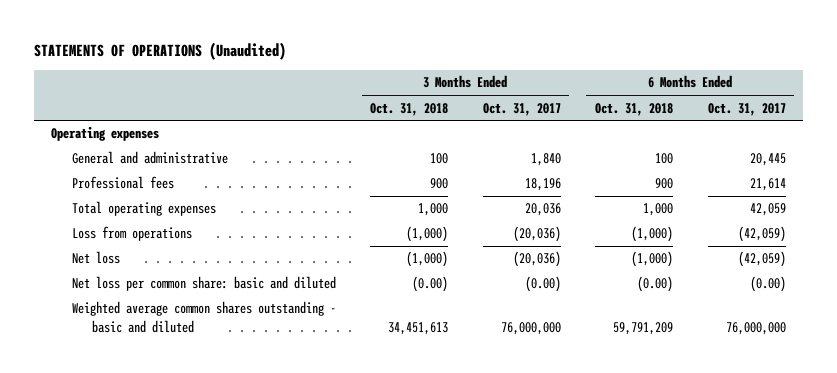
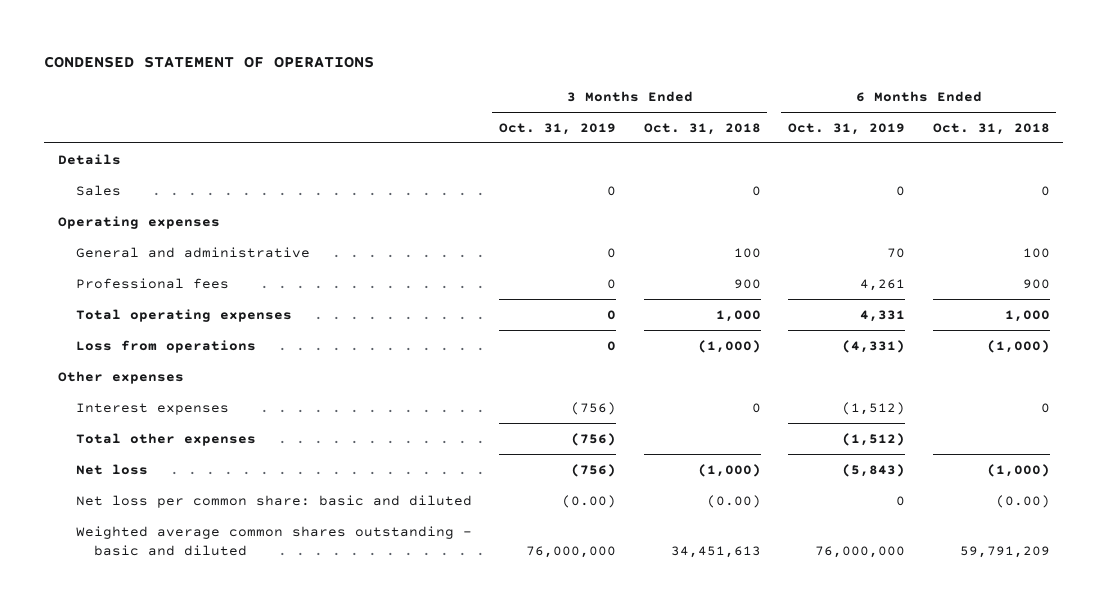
[33,41,286,60] STATEMENTS OF OPERATIONS (Unaudited) -> [44,55,375,68] CONDENSED STATEMENT OF OPERATIONS
[482,102,561,116] Oct. 31, 2017 -> none
[707,102,786,116] Oct. 31, 2017 -> none
none -> [499,122,617,135] Oct. 31, 2019
none -> [788,122,906,135] Oct. 31, 2019
none -> [57,153,121,165] Details
none -> [75,184,121,196] Sales
none -> [57,370,184,384] Other expenses
none -> [75,402,229,415] Interest expenses
none -> [75,432,256,446] Total other expenses

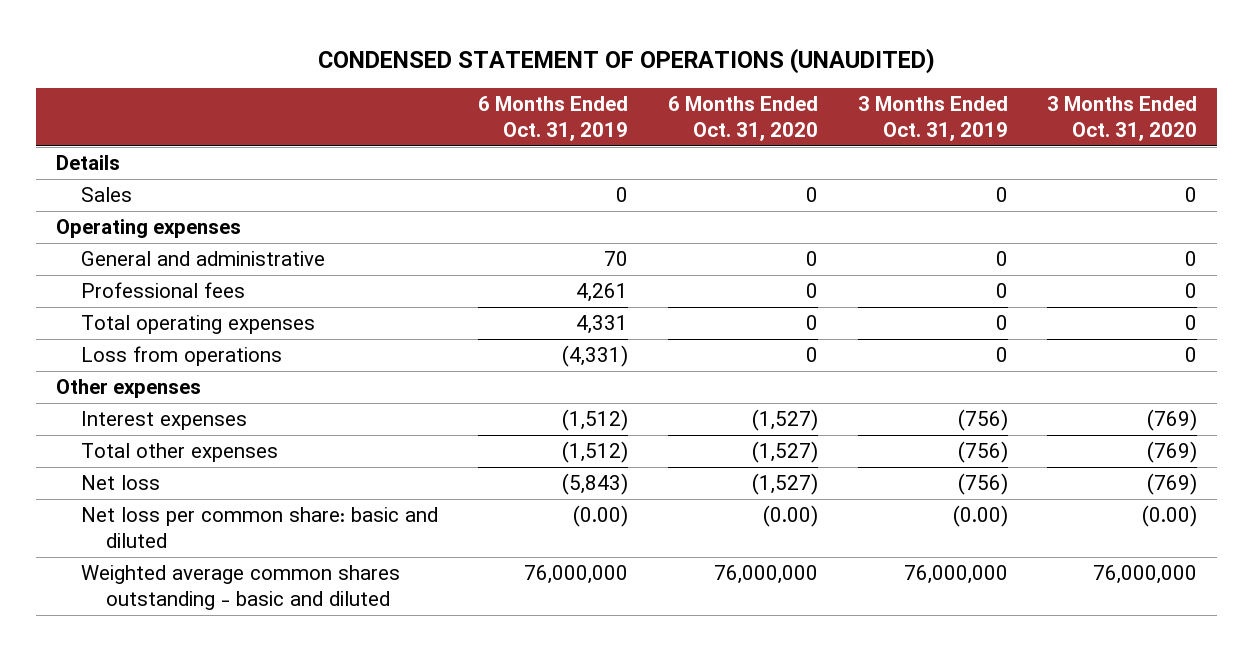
[44,55,375,68] CONDENSED STATEMENT OF OPERATIONS -> [317,47,935,74] CONDENSED STATEMENT OF OPERATIONS (UNAUDITED)
[643,122,761,135] Oct. 31, 2018 -> none
[932,122,1050,135] Oct. 31, 2018 -> none
none -> [667,96,818,142] 6 Months Ended Oct. 31, 2020
none -> [1047,96,1198,142] 3 Months Ended Oct. 31, 2020
[896,495,906,506] 0 -> [572,505,628,528] (0.00)

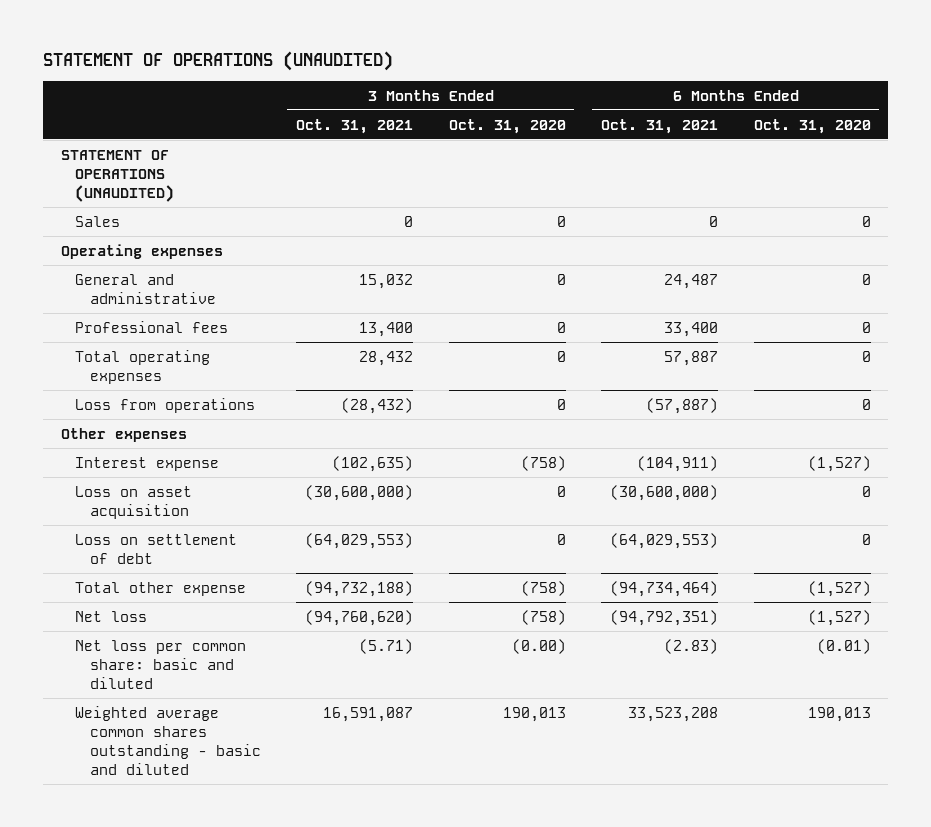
[317,47,935,74] CONDENSED STATEMENT OF OPERATIONS (UNAUDITED) -> [42,51,393,72] STATEMENT OF OPERATIONS (UNAUDITED)
[477,96,628,142] 6 Months Ended Oct. 31, 2019 -> none
[857,96,1008,142] 3 Months Ended Oct. 31, 2019 -> none
none -> [296,118,414,134] Oct. 31, 2021
none -> [601,118,719,134] Oct. 31, 2021
[56,155,121,171] Details -> none
none -> [60,149,175,202] STATEMENT OF OPERATIONS (UNAUDITED)
[81,411,248,431] Interest expenses -> [75,456,220,471] Interest expense
[1147,409,1198,432] (769) -> [520,455,566,471] (758)
none -> [75,485,193,519] Loss on asset acquisition
none -> [75,533,238,564] Loss on settlement of debt
[81,443,279,463] Total other expenses -> [75,581,247,596] Total other expense
[1147,441,1198,464] (769) -> [520,580,566,596] (758)
[1147,473,1198,496] (769) -> [520,609,566,625] (758)
[762,505,818,528] (0.00) -> [816,638,871,654] (0.01)
[713,565,818,585] 76,000,000 -> [807,706,871,722] 190,013
[1093,565,1198,585] 76,000,000 -> [502,706,566,722] 190,013

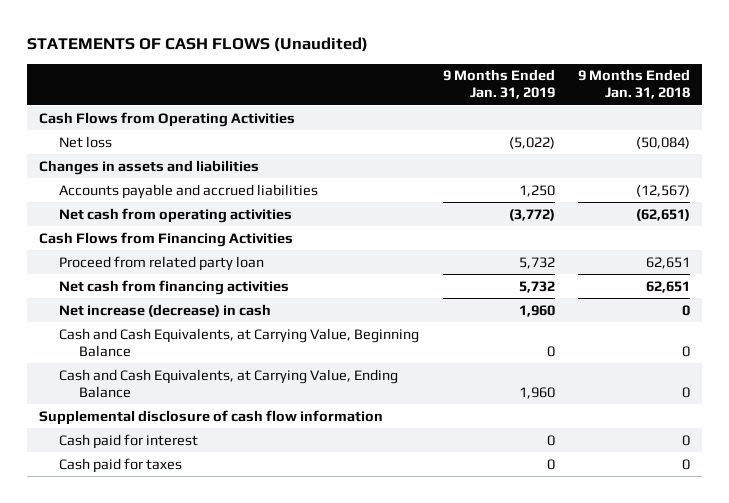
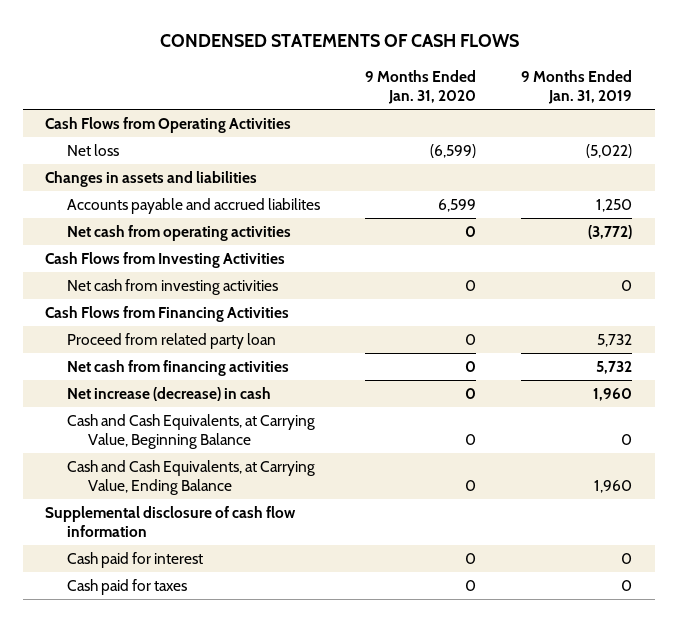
[26,37,368,53] STATEMENTS OF CASH FLOWS (Unaudited) -> [159,34,519,48] CONDENSED STATEMENTS OF CASH FLOWS
[578,69,691,100] 9 Months Ended Jan. 31, 2018 -> none
none -> [365,69,477,104] 9 Months Ended Jan. 31, 2020
[58,183,318,199] Accounts payable and accrued liabilities -> [66,198,320,215] Accounts payable and accrued liabilites
none -> [45,252,286,269] Cash Flows from Investing Activities
none -> [66,279,278,296] Net cash from investing activities

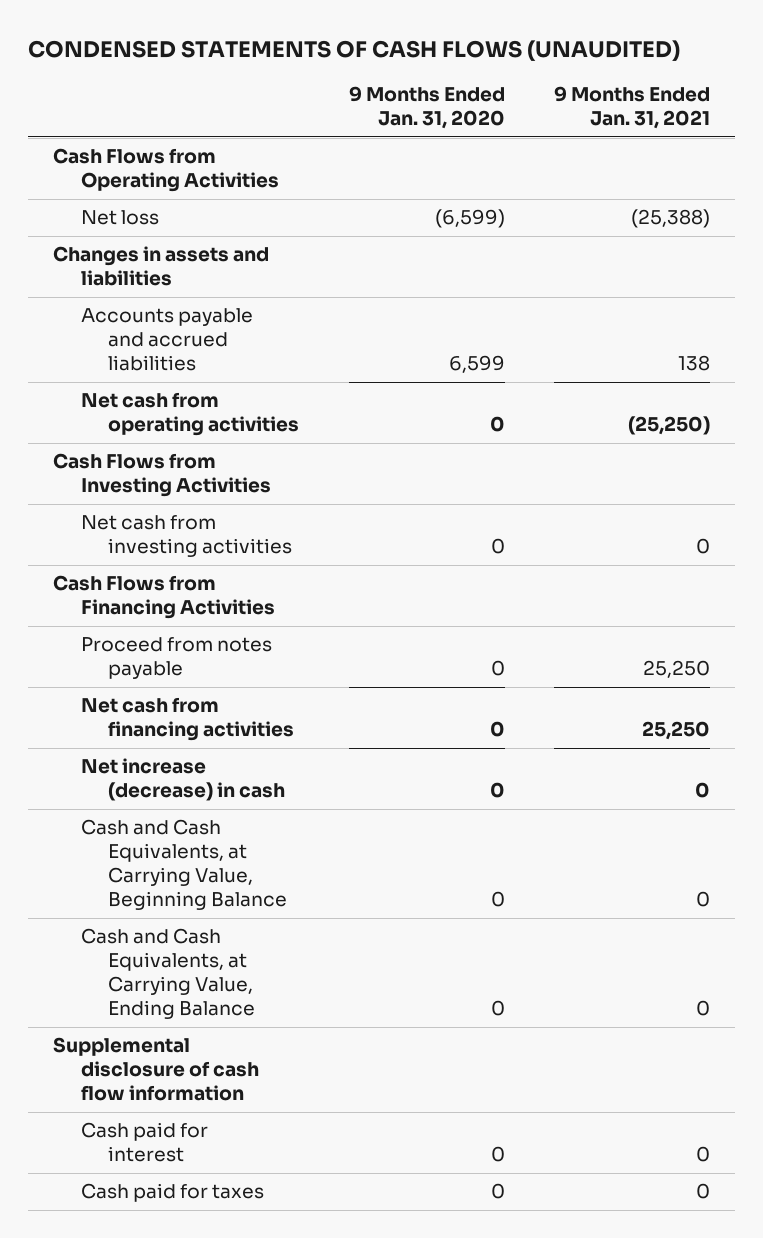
[159,34,519,48] CONDENSED STATEMENTS OF CASH FLOWS -> [28,40,681,62] CONDENSED STATEMENTS OF CASH FLOWS (UNAUDITED)
[521,69,633,104] 9 Months Ended Jan. 31, 2019 -> none
none -> [554,86,711,130] 9 Months Ended Jan. 31, 2021
[66,198,320,215] Accounts payable and accrued liabilites -> [80,308,253,372] Accounts payable and accrued liabilities
[66,333,276,350] Proceed from related party loan -> [80,637,272,680] Proceed from notes payable

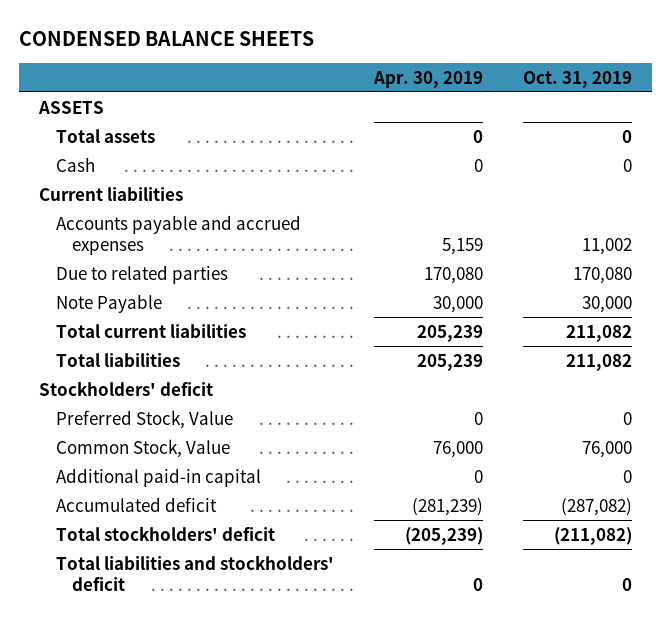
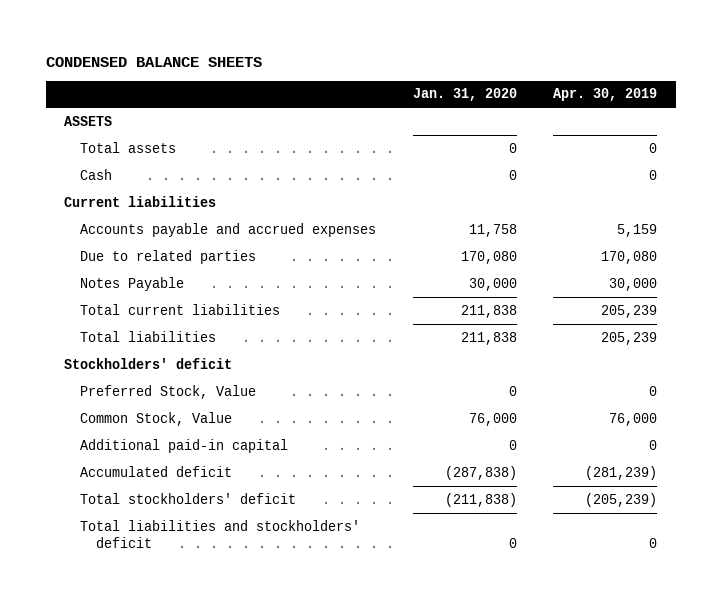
[523,70,633,88] Oct. 31, 2019 -> none
none -> [412,88,517,102] Jan. 31, 2020
[55,293,162,313] Note Payable -> [79,276,184,291] Notes Payable

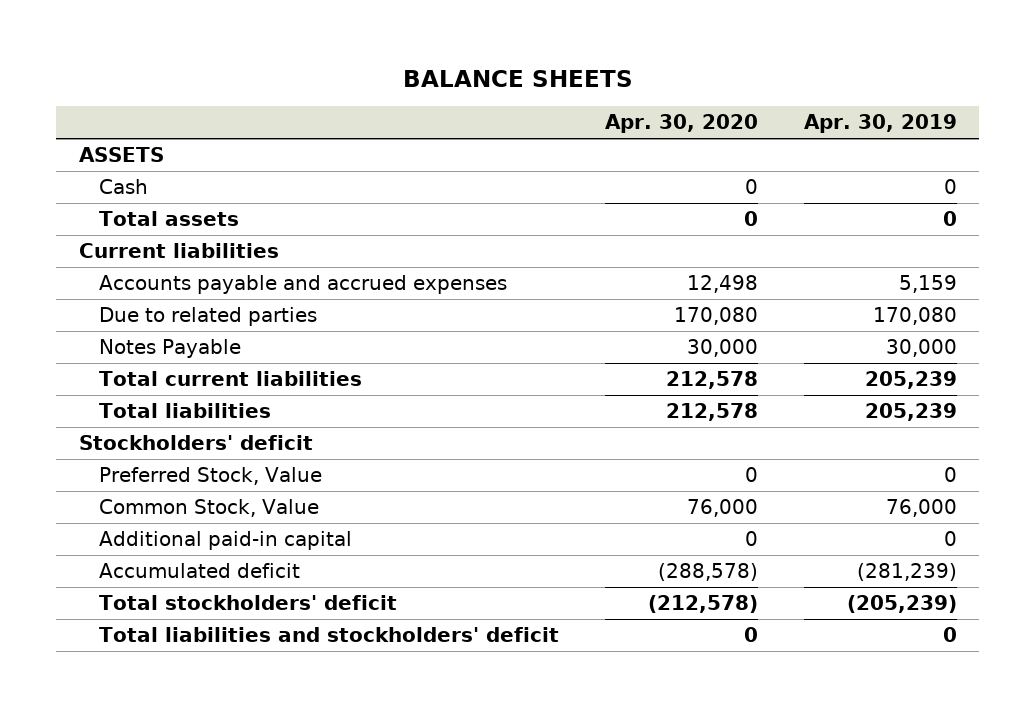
[45,56,262,67] CONDENSED BALANCE SHEETS -> [402,69,633,87] BALANCE SHEETS
[412,88,517,102] Jan. 31, 2020 -> none
none -> [604,114,758,134] Apr. 30, 2020
[79,141,176,153] Total assets -> [99,211,240,227] Total assets

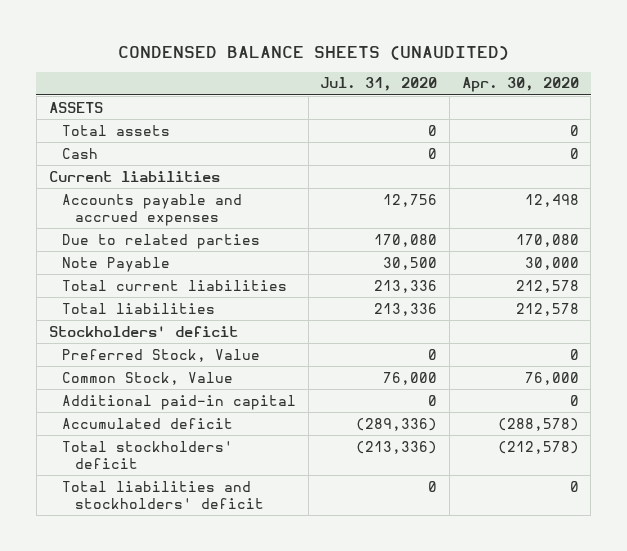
[402,69,633,87] BALANCE SHEETS -> [117,45,509,60] CONDENSED BALANCE SHEETS (UNAUDITED)
[803,114,957,134] Apr. 30, 2019 -> none
none -> [320,77,438,92] Jul. 31, 2020
[99,179,149,195] Cash -> [62,147,99,159] Cash
[99,339,242,359] Notes Payable -> [62,256,171,272] Note Payable

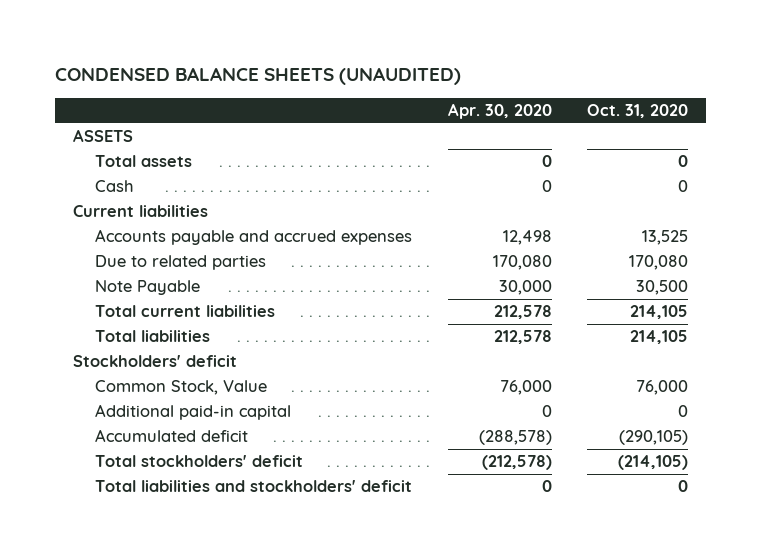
[320,77,438,92] Jul. 31, 2020 -> none
none -> [587,104,689,119] Oct. 31, 2020
[62,348,261,362] Preferred Stock, Value -> none

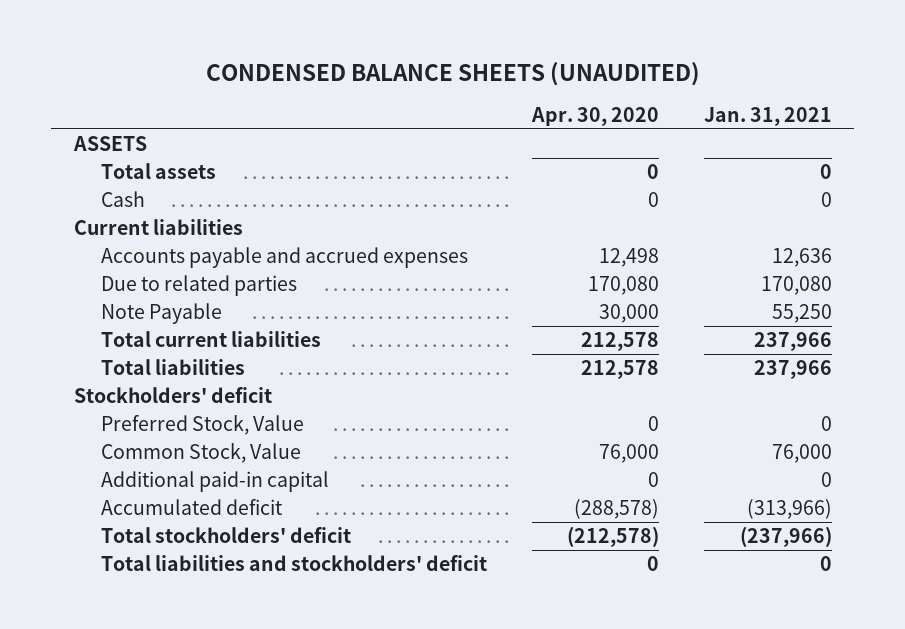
[587,104,689,119] Oct. 31, 2020 -> none
none -> [703,106,832,126] Jan. 31, 2021
none -> [100,415,304,436] Preferred Stock, Value

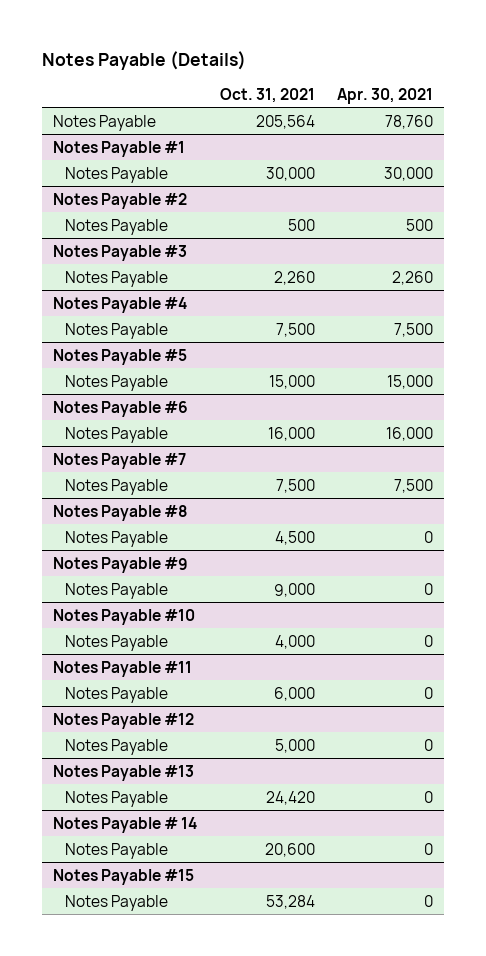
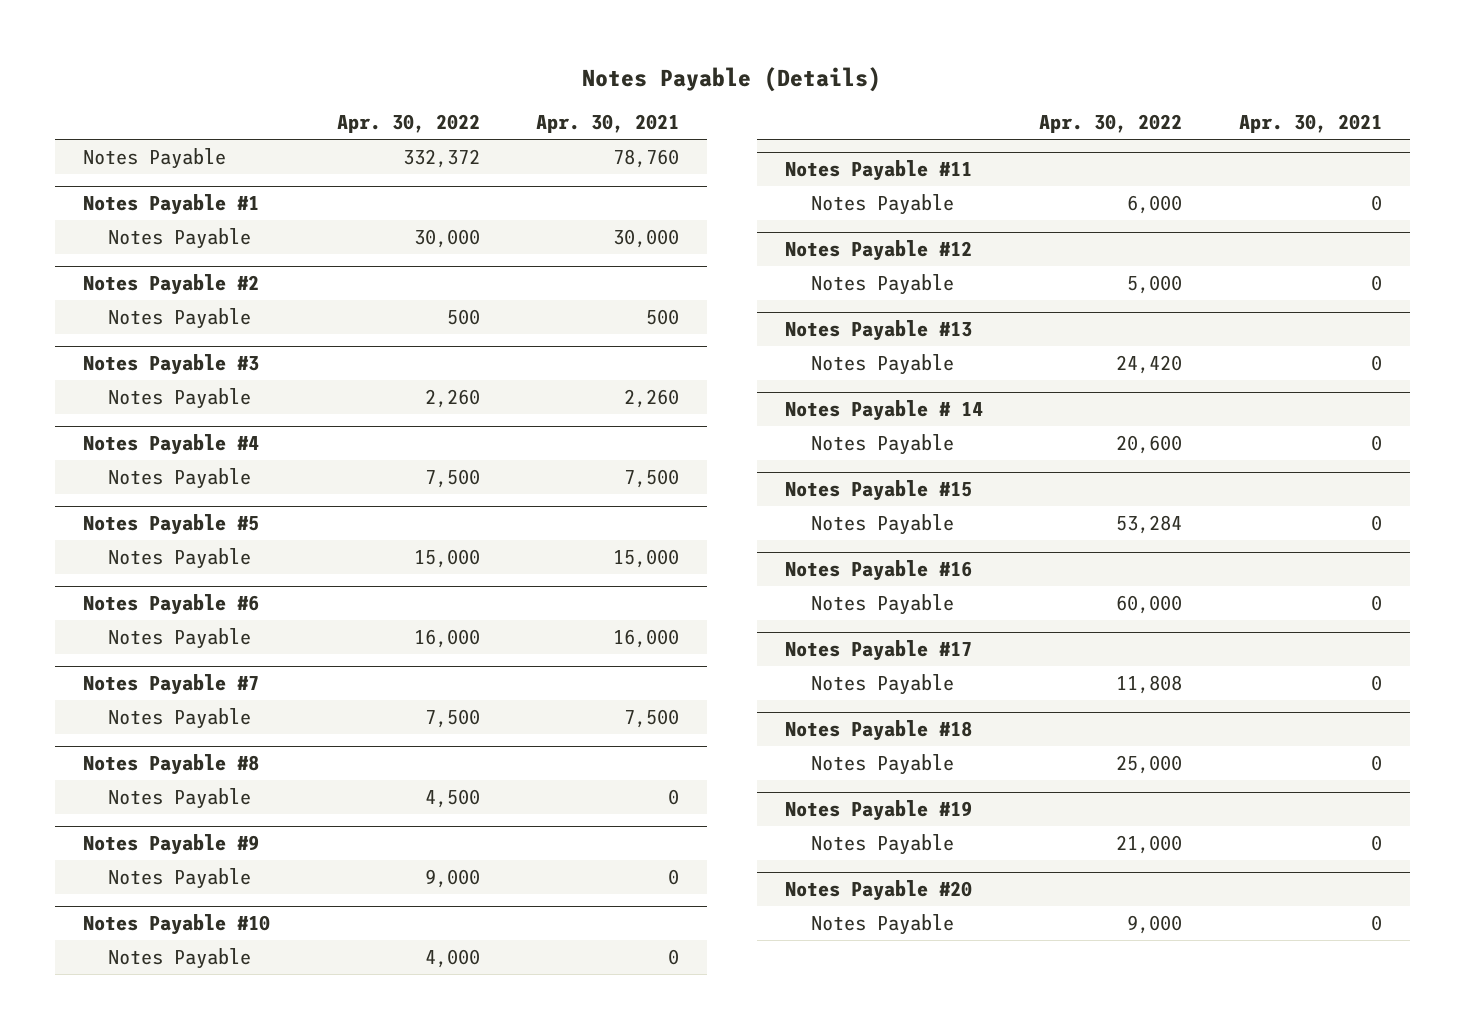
[219,87,315,103] Oct. 31, 2021 -> none
none -> [336,114,480,134] Apr. 30, 2022
none -> [785,560,973,582] Notes Payable #16
none -> [810,593,954,615] Notes Payable
none -> [785,640,973,662] Notes Payable #17
none -> [810,673,954,695] Notes Payable
none -> [785,720,973,742] Notes Payable #18
none -> [810,753,954,775] Notes Payable
none -> [785,800,973,822] Notes Payable #19
none -> [810,833,954,855] Notes Payable
none -> [785,880,973,902] Notes Payable #20
none -> [810,913,954,935] Notes Payable

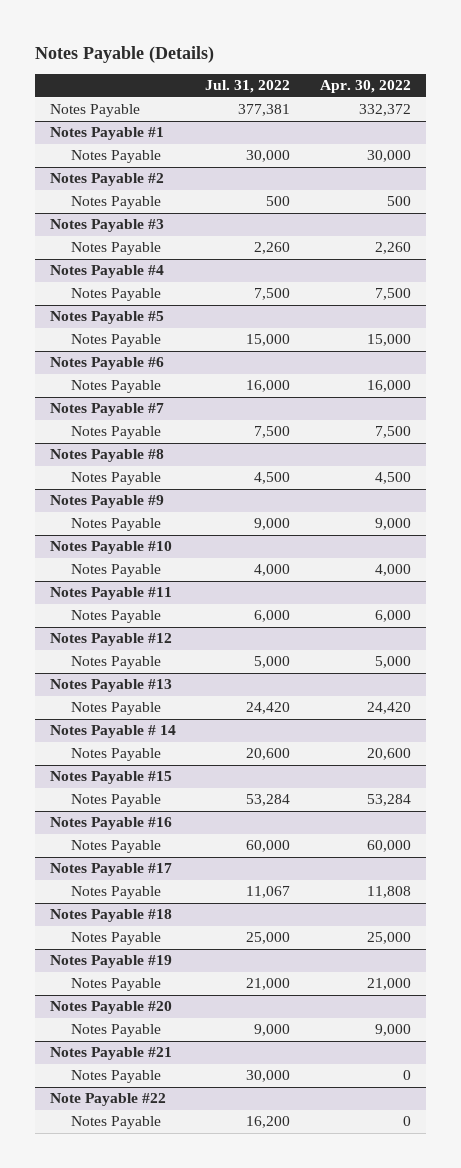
[536,114,680,134] Apr. 30, 2021 -> none
none -> [205,80,291,94] Jul. 31, 2022
none -> [49,1047,172,1061] Notes Payable #21
none -> [71,1070,162,1084] Notes Payable
none -> [49,1093,166,1107] Note Payable #22
none -> [71,1116,162,1130] Notes Payable

